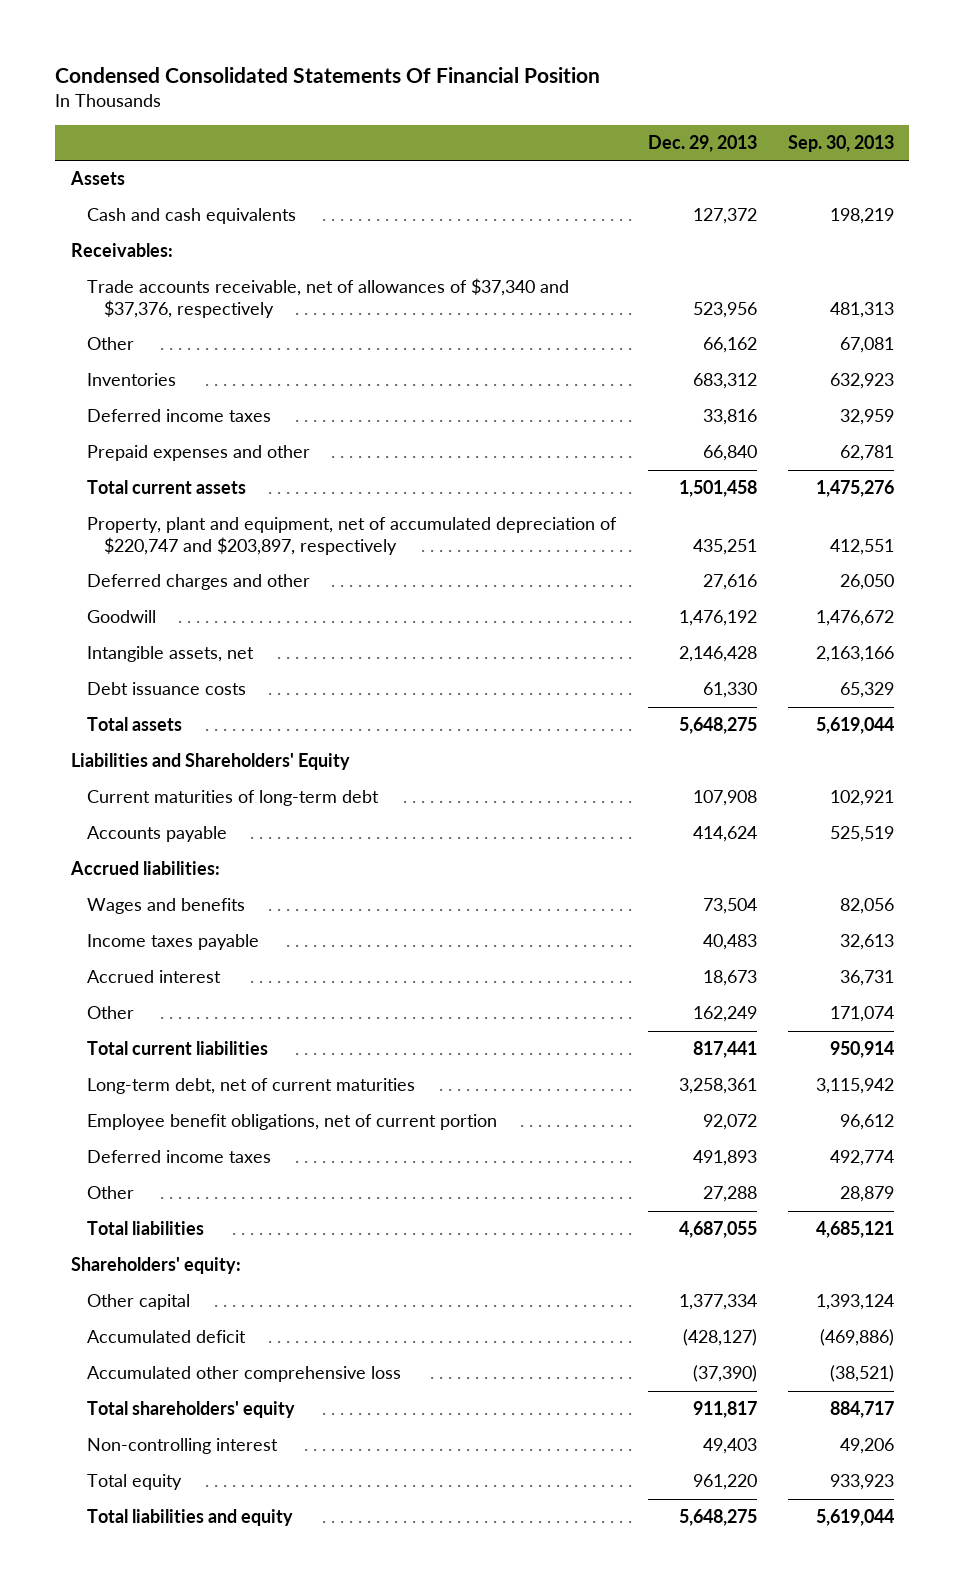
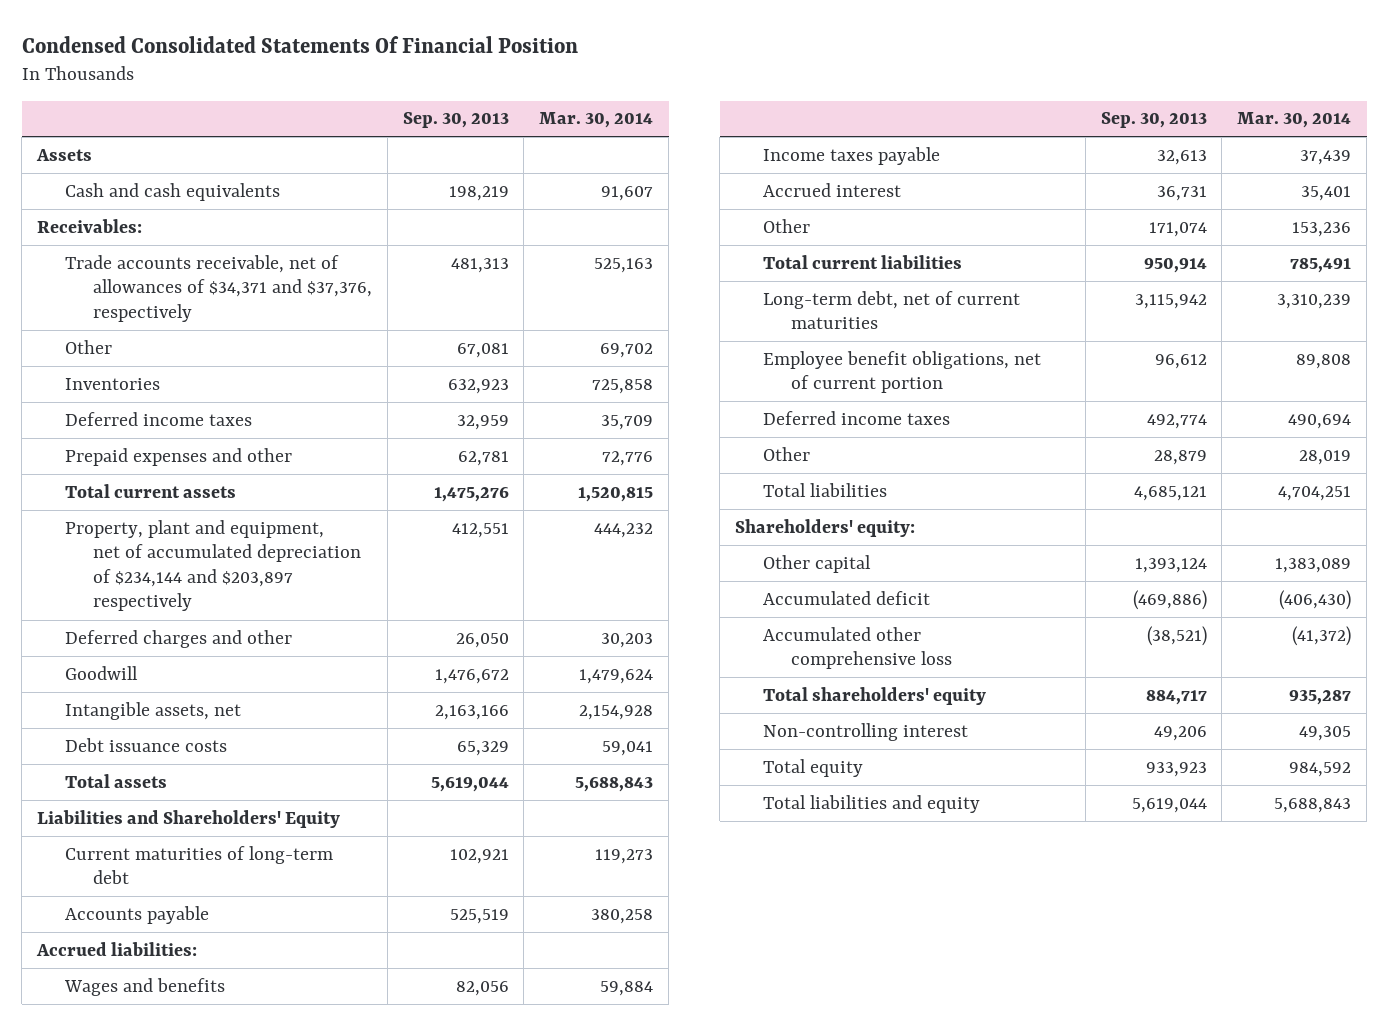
[647,134,757,152] Dec. 29, 2013 -> none
none -> [539,112,654,129] Mar. 30, 2014
[87,278,570,318] Trade accounts receivable, net of allowances of $37,340 and $37,376, respectively -> [64,254,372,322] Trade accounts receivable, net of allowances of $34,371 and $37,376, respectively
[87,517,618,555] Property, plant and equipment, net of accumulated depreciation of $220,747 and $203,897, respectively -> [64,519,361,612] Property, plant and equipment, net of accumulated depreciation of $234,144 and $203,897 respectively

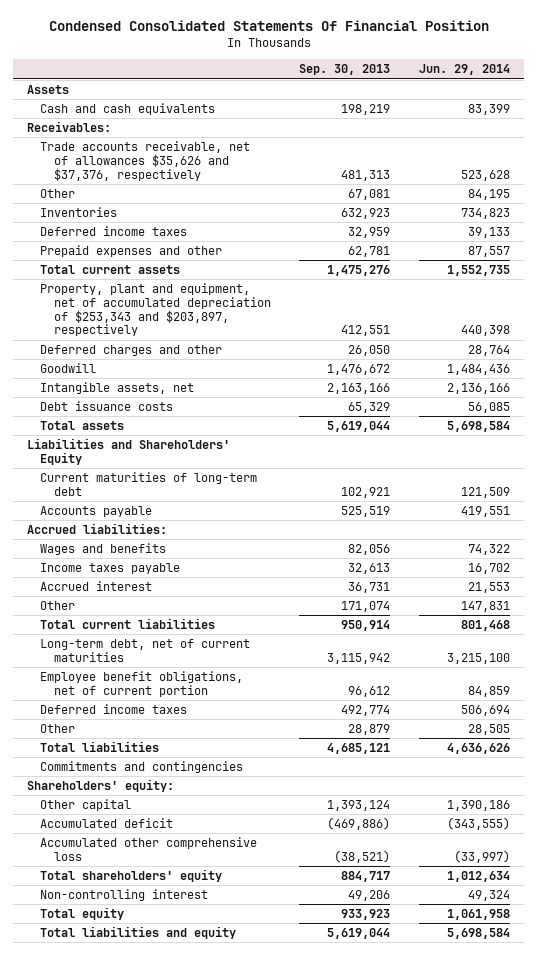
[539,112,654,129] Mar. 30, 2014 -> none
none -> [418,64,510,76] Jun. 29, 2014
[64,254,372,322] Trade accounts receivable, net of allowances of $34,371 and $37,376, respectively -> [40,141,251,181] Trade accounts receivable, net of allowances $35,626 and $37,376, respectively
[64,519,361,612] Property, plant and equipment, net of accumulated depreciation of $234,144 and $203,897 respectively -> [40,283,271,337] Property, plant and equipment, net of accumulated depreciation of $253,343 and $203,897, respectively
none -> [40,761,244,774] Commitments and contingencies

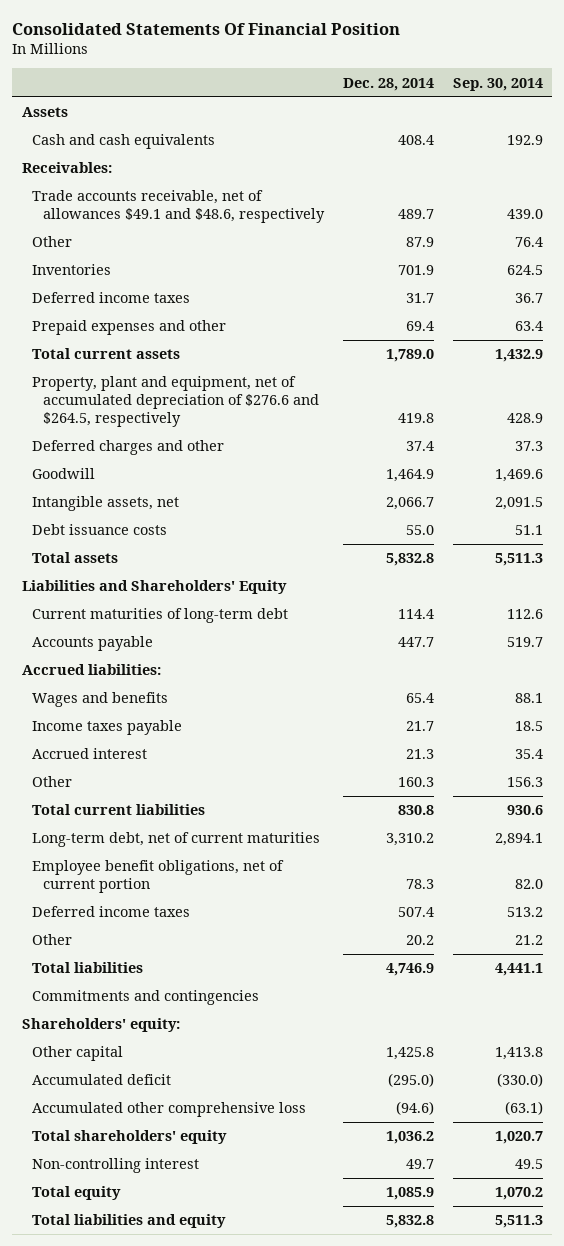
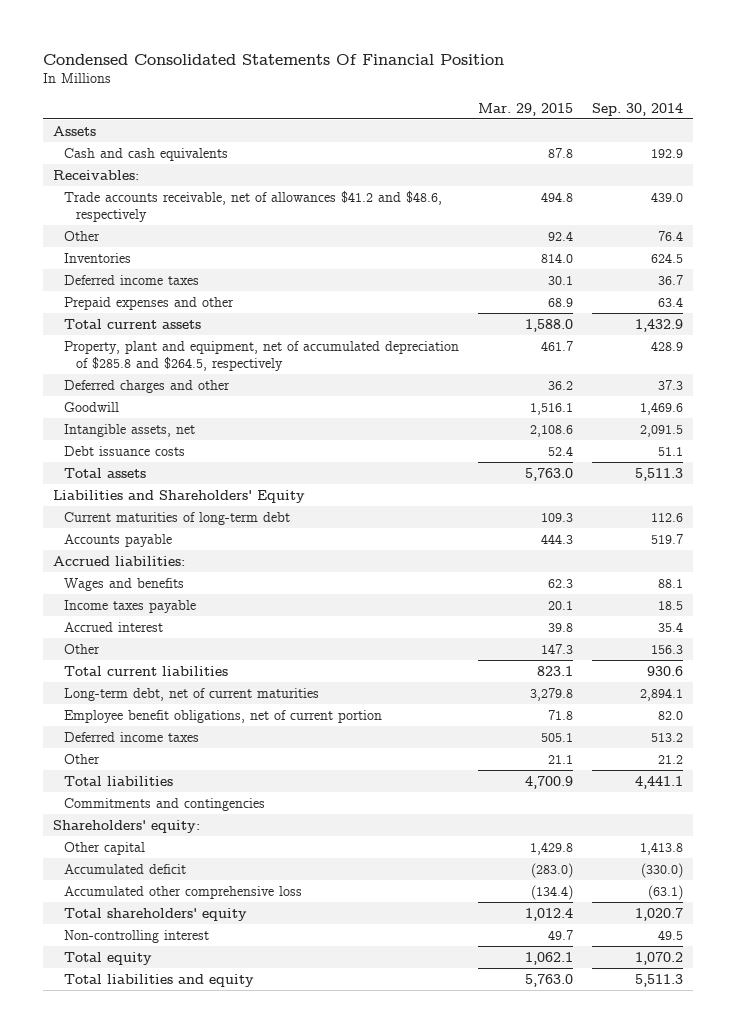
[12,22,401,35] Consolidated Statements Of Financial Position -> [43,53,505,65] Condensed Consolidated Statements Of Financial Position
[342,77,434,91] Dec. 28, 2014 -> none
none -> [478,102,574,116] Mar. 29, 2015
[32,190,326,224] Trade accounts receivable, net of allowances $49.1 and $48.6, respectively -> [64,190,443,222] Trade accounts receivable, net of allowances $41.2 and $48.6, respectively
[32,376,320,428] Property, plant and equipment, net of accumulated depreciation of $276.6 and $264.5, respectively -> [64,340,460,371] Property, plant and equipment, net of accumulated depreciation of $285.8 and $264.5, respectively

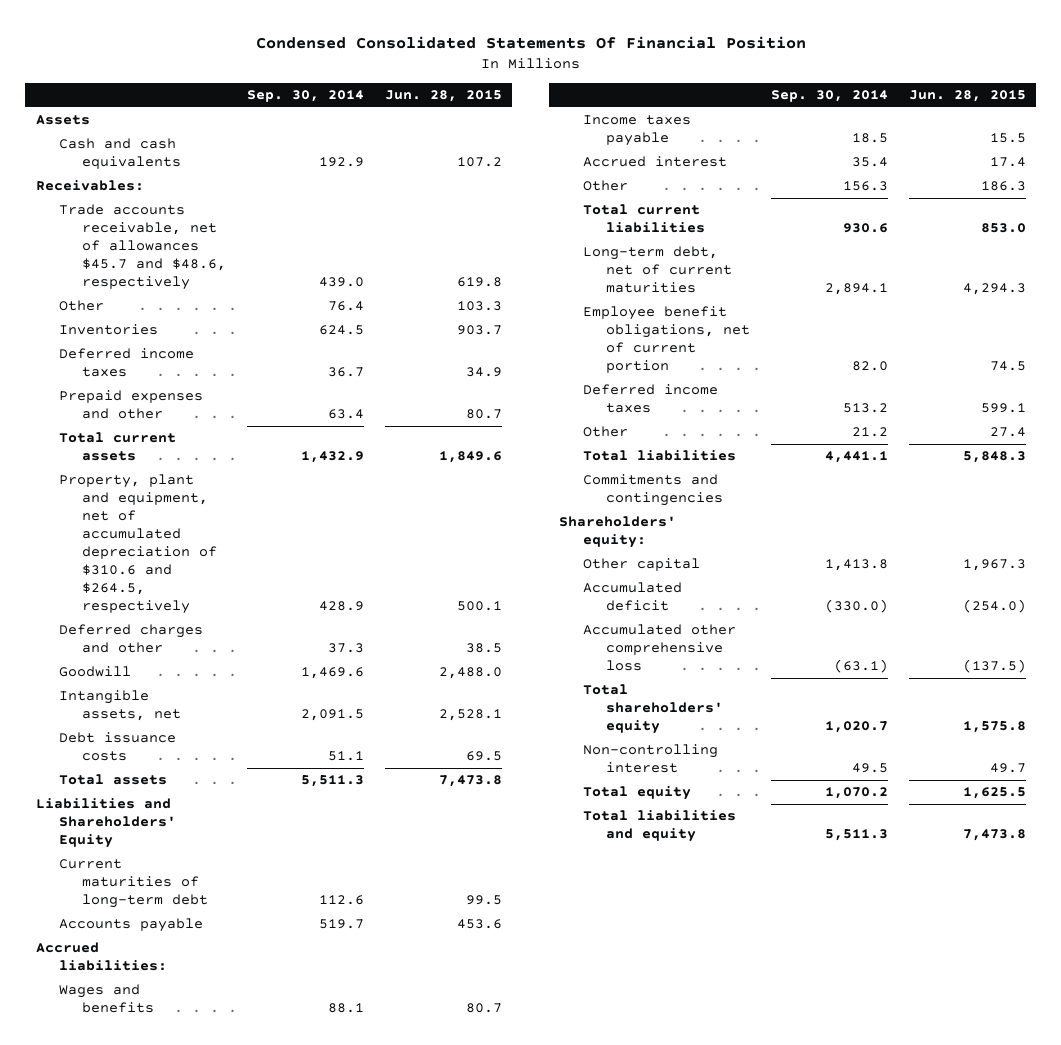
[478,102,574,116] Mar. 29, 2015 -> none
none -> [384,90,502,103] Jun. 28, 2015
[64,190,443,222] Trade accounts receivable, net of allowances $41.2 and $48.6, respectively -> [58,204,227,291] Trade accounts receivable, net of allowances $45.7 and $48.6, respectively
[64,340,460,371] Property, plant and equipment, net of accumulated depreciation of $285.8 and $264.5, respectively -> [58,474,218,615] Property, plant and equipment, net of accumulated depreciation of $310.6 and $264.5, respectively

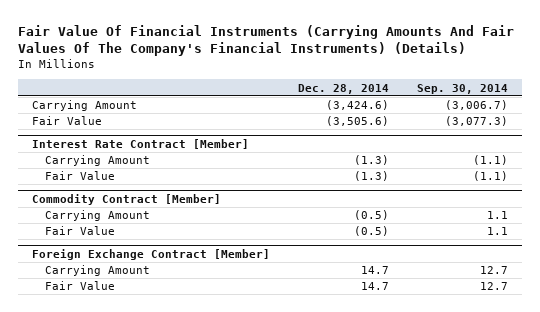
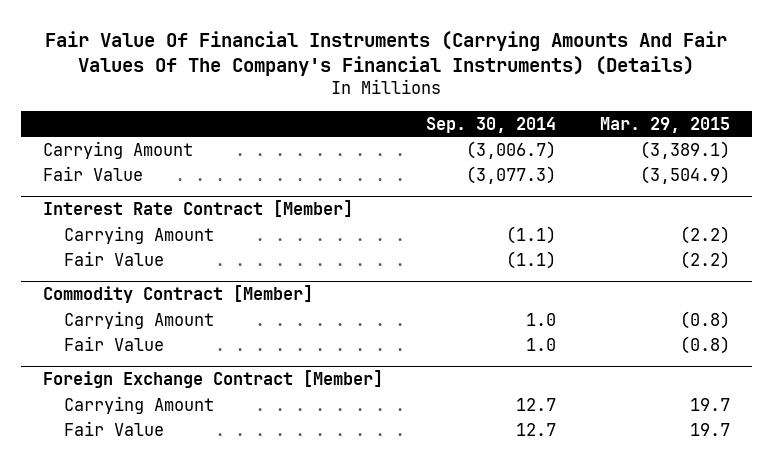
[298,83,390,94] Dec. 28, 2014 -> none
none -> [600,116,731,133] Mar. 29, 2015
[486,211,508,220] 1.1 -> [526,312,557,326] 1.0
[486,227,508,236] 1.1 -> [526,337,557,351] 1.0

